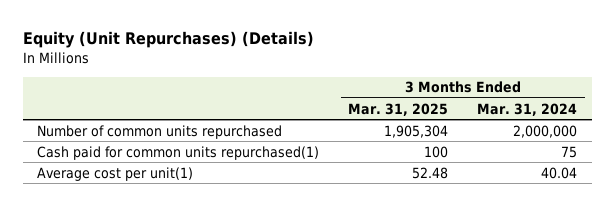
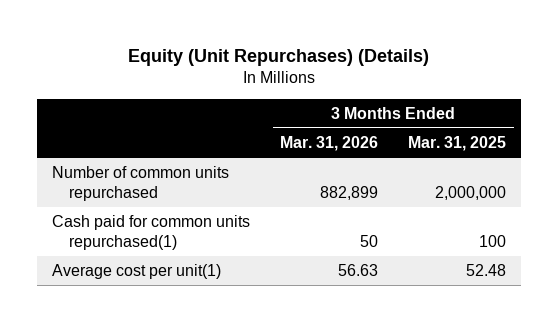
[477,102,578,116] Mar. 31, 2024 -> none
none -> [280,136,379,152] Mar. 31, 2026
[384,124,449,138] 1,905,304 -> [435,185,507,200] 2,000,000

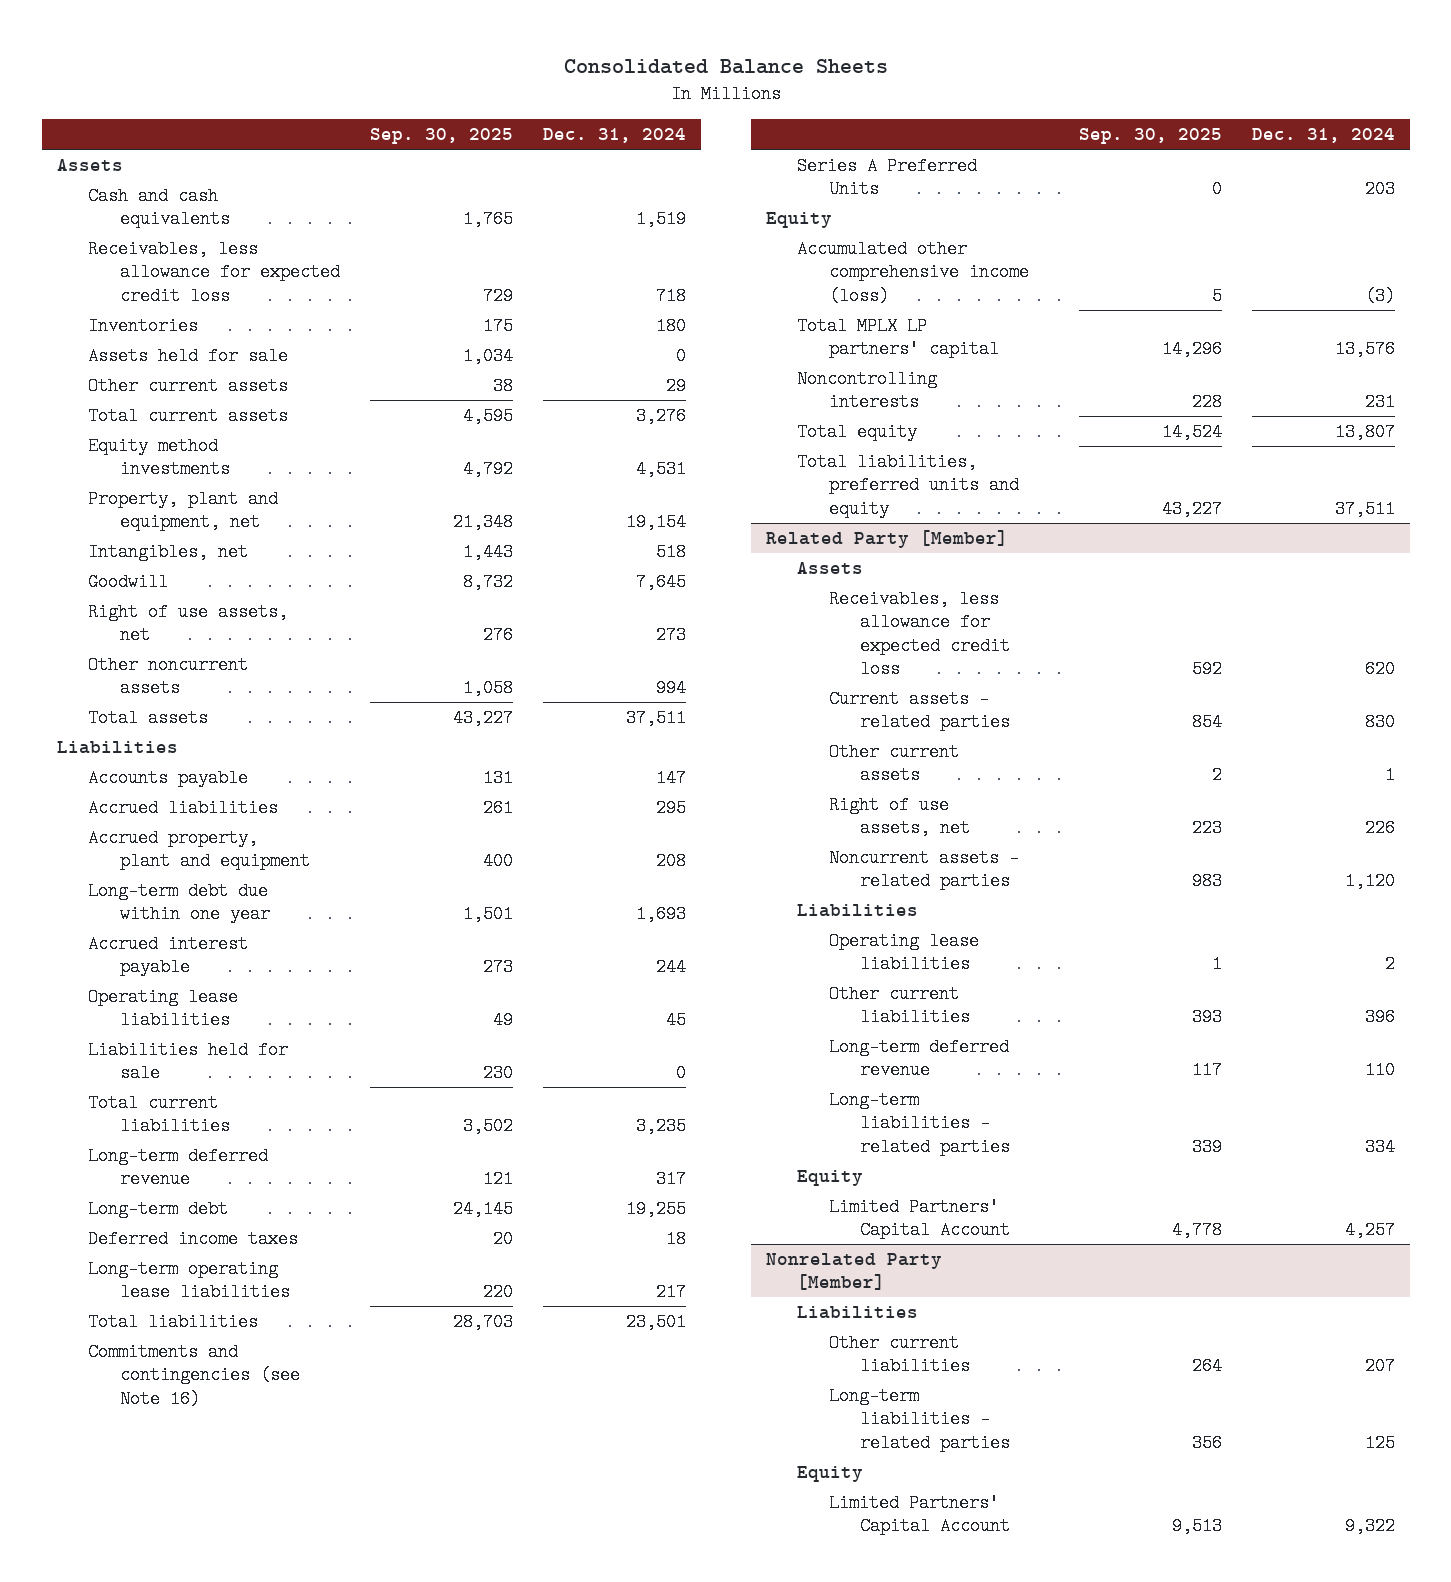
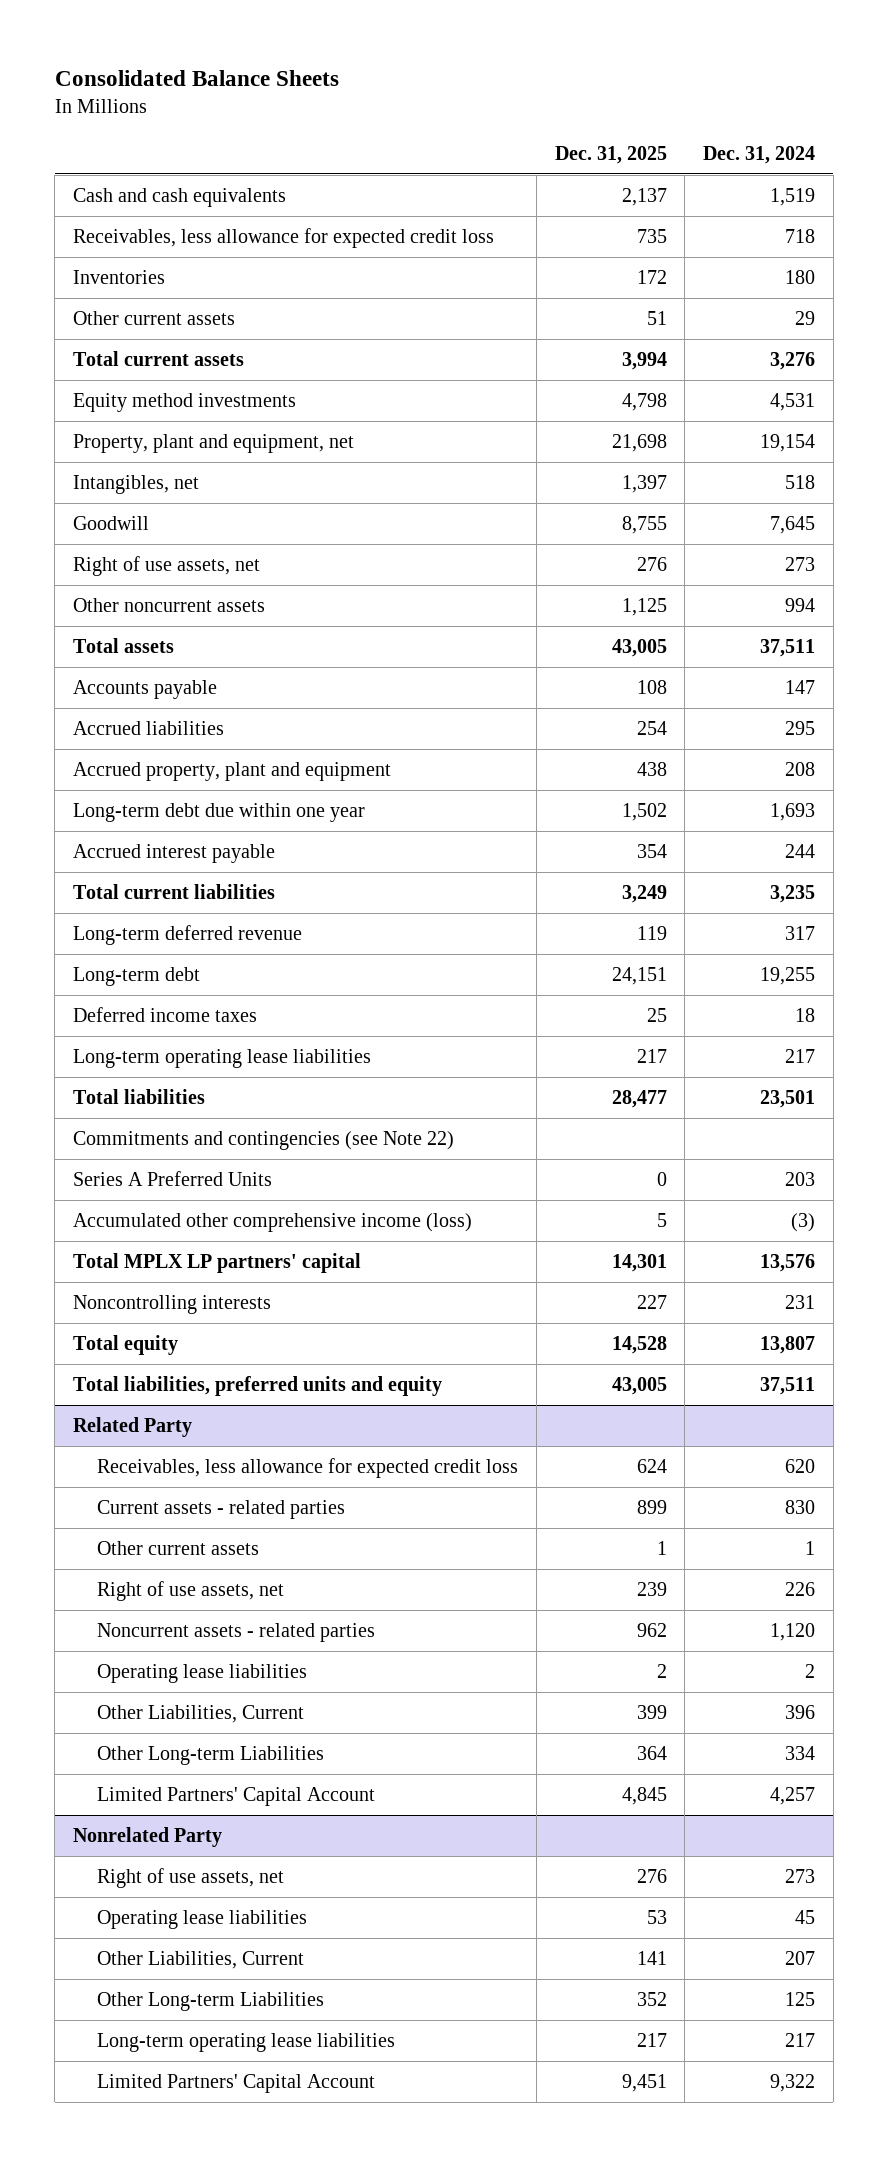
[369,128,513,145] Sep. 30, 2025 -> none
none -> [554,145,667,164] Dec. 31, 2025
[56,158,123,171] Assets -> none
[88,346,289,365] Assets held for sale -> none
[56,740,178,754] Liabilities -> none
[88,987,239,1030] Operating lease liabilities -> none
[88,1040,289,1083] Liabilities held for sale -> none
[88,1342,300,1408] Commitments and contingencies (see Note 16) -> [72,1131,454,1151] Commitments and contingencies (see Note 22)
[765,211,832,228] Equity -> none
[797,561,864,574] Assets -> none
[765,529,1008,548] Related Party [Member] -> [72,1417,192,1438] Related Party
[797,903,919,917] Liabilities -> none
[828,1037,1009,1080] Long-term deferred revenue -> none
[797,1169,864,1186] Equity -> none
[828,984,971,1027] Other current liabilities -> [97,1705,305,1724] Other Liabilities, Current
[828,1090,1011,1156] Long-term liabilities - related parties -> [97,1746,325,1766] Other Long-term Liabilities
[797,1305,919,1319] Liabilities -> none
[797,1465,864,1482] Equity -> none
[765,1252,942,1291] Nonrelated Party [Member] -> [72,1827,222,1848] Nonrelated Party
none -> [97,1868,285,1889] Right of use assets, net
none -> [97,1910,308,1930] Operating lease liabilities
[828,1333,971,1376] Other current liabilities -> [97,1951,305,1970] Other Liabilities, Current
[828,1386,1011,1452] Long-term liabilities - related parties -> [97,1992,325,2012] Other Long-term Liabilities
none -> [97,2033,396,2053] Long-term operating lease liabilities

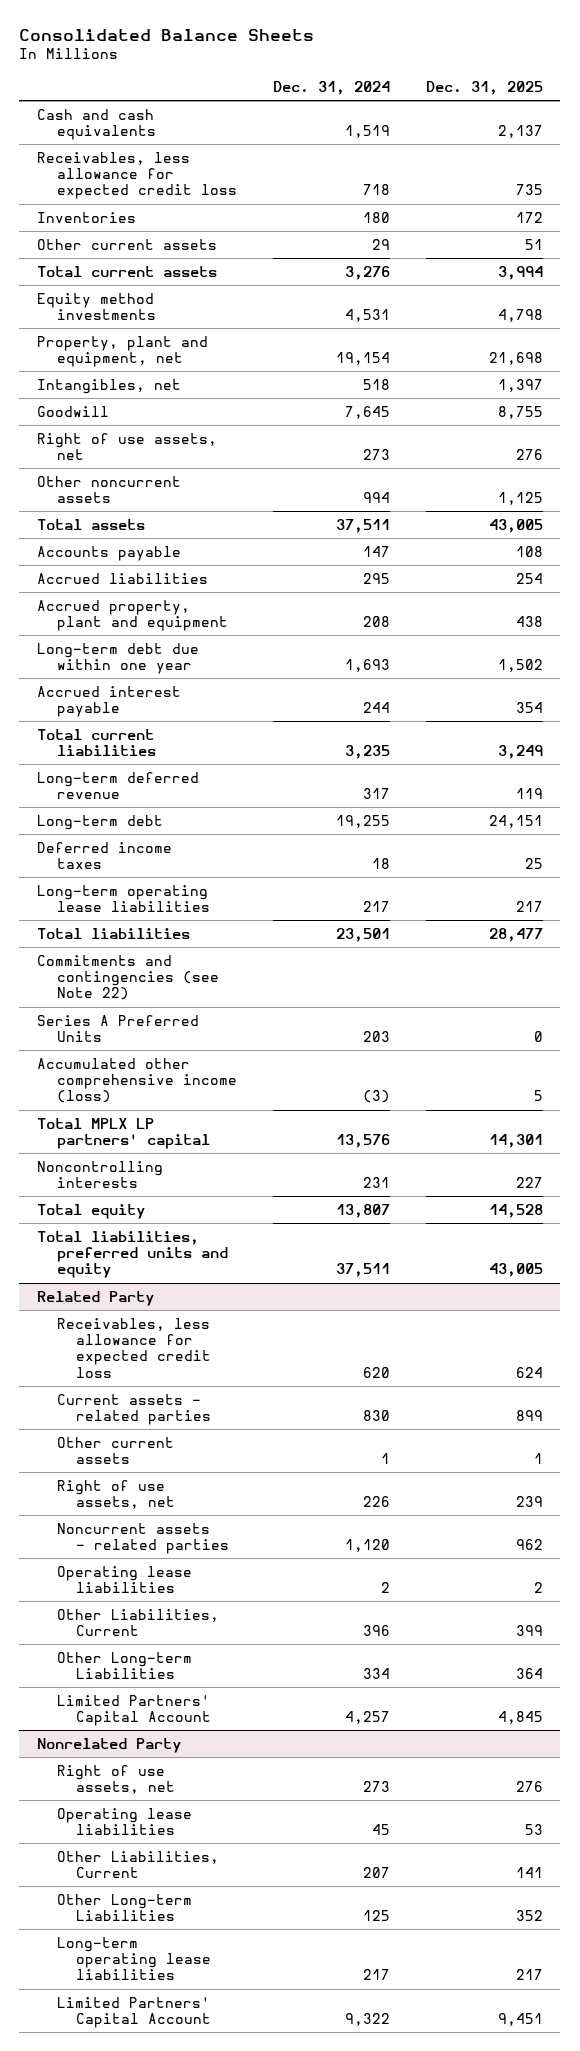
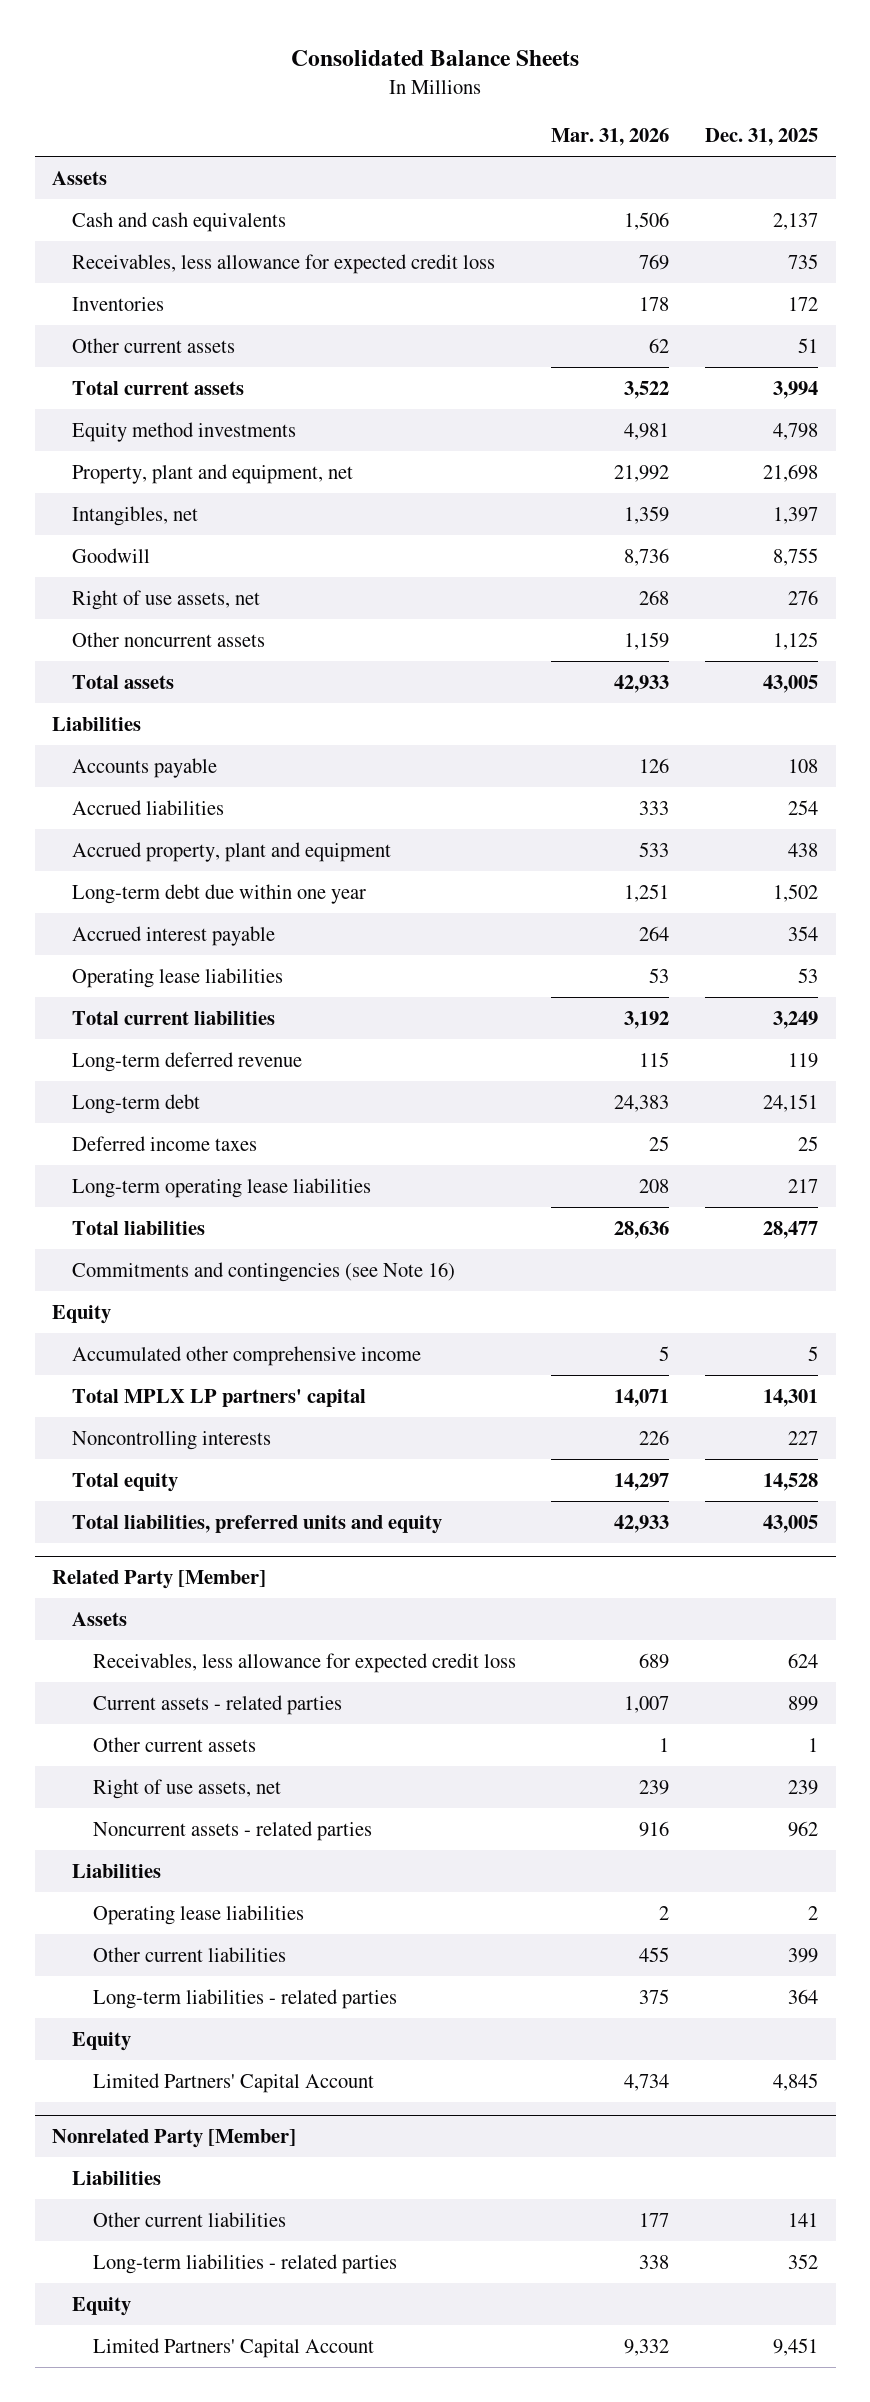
[272,81,390,96] Dec. 31, 2024 -> none
none -> [551,127,670,146] Mar. 31, 2026
none -> [52,170,108,185] Assets
none -> [52,716,142,731] Liabilities
none -> [72,967,284,988] Operating lease liabilities
[37,1014,200,1043] Series A Preferred Units -> none
[37,954,219,1001] Commitments and contingencies (see Note 22) -> [72,1261,456,1282] Commitments and contingencies (see Note 16)
none -> [52,1304,112,1324] Equity
[37,1057,237,1104] Accumulated other comprehensive income (loss) -> [72,1345,422,1366] Accumulated other comprehensive income
[37,1290,155,1306] Related Party -> [52,1569,267,1589] Related Party [Member]
none -> [72,1611,128,1626] Assets
none -> [72,1863,162,1878] Liabilities
[56,1608,219,1637] Other Liabilities, Current -> [92,1946,286,1962] Other current liabilities
[56,1651,192,1680] Other Long-term Liabilities -> [92,1988,397,2009] Long-term liabilities - related parties
none -> [72,2031,132,2051] Equity
[56,1764,176,1795] Right of use assets, net -> none
[56,1807,192,1836] Operating lease liabilities -> none
[56,1936,212,1981] Long-term operating lease liabilities -> none
[37,1737,182,1753] Nonrelated Party -> [52,2128,297,2148] Nonrelated Party [Member]
none -> [72,2170,162,2185] Liabilities
[56,1850,219,1879] Other Liabilities, Current -> [92,2211,286,2227] Other current liabilities
[56,1893,192,1922] Other Long-term Liabilities -> [92,2253,397,2274] Long-term liabilities - related parties
none -> [72,2296,132,2316] Equity

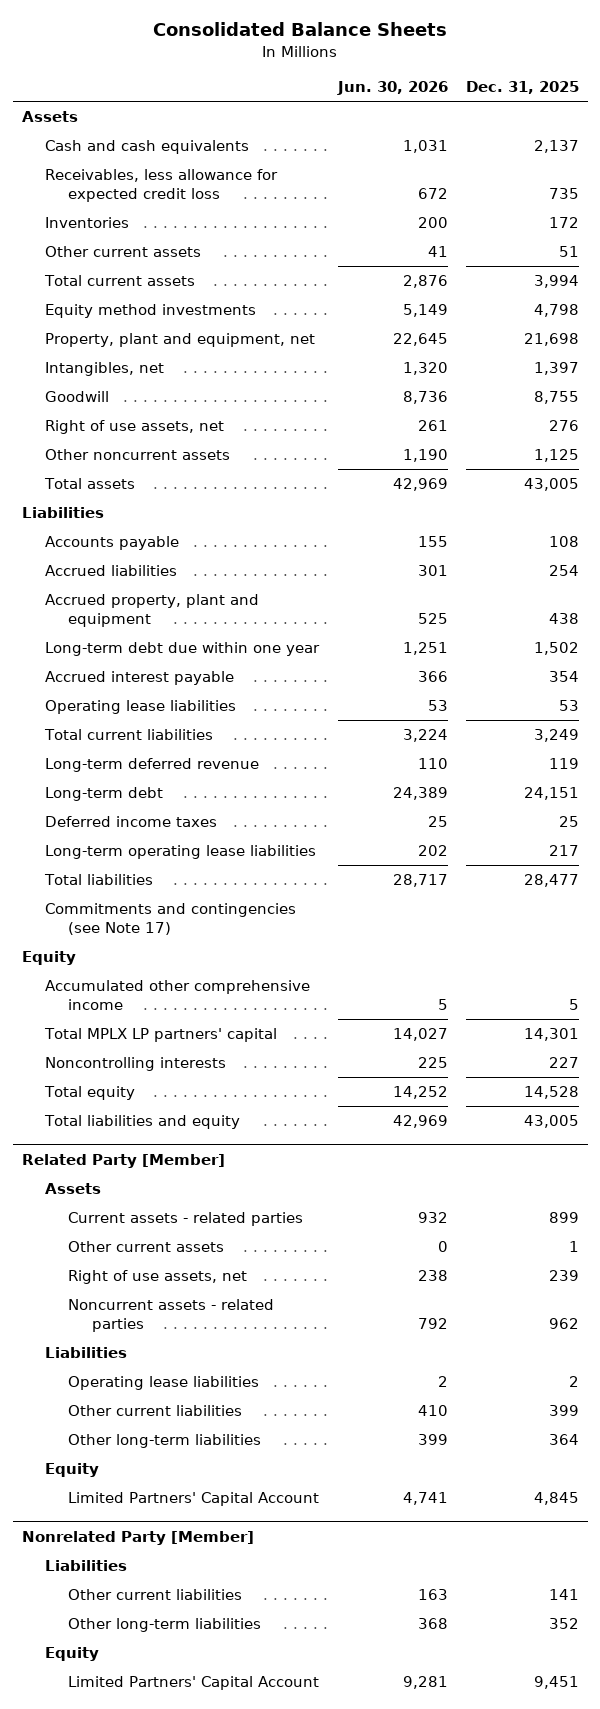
[551,127,670,146] Mar. 31, 2026 -> none
none -> [336,81,448,96] Jun. 30, 2026
[72,1261,456,1282] Commitments and contingencies (see Note 16) -> [45,903,297,936] Commitments and contingencies (see Note 17)
[72,1514,443,1534] Total liabilities, preferred units and equity -> [44,1115,241,1130] Total liabilities and equity
[92,1652,516,1673] Receivables, less allowance for expected credit loss -> none
[92,1988,397,2009] Long-term liabilities - related parties -> [68,1434,262,1449] Other long-term liabilities
[92,2253,397,2274] Long-term liabilities - related parties -> [68,1618,262,1633] Other long-term liabilities

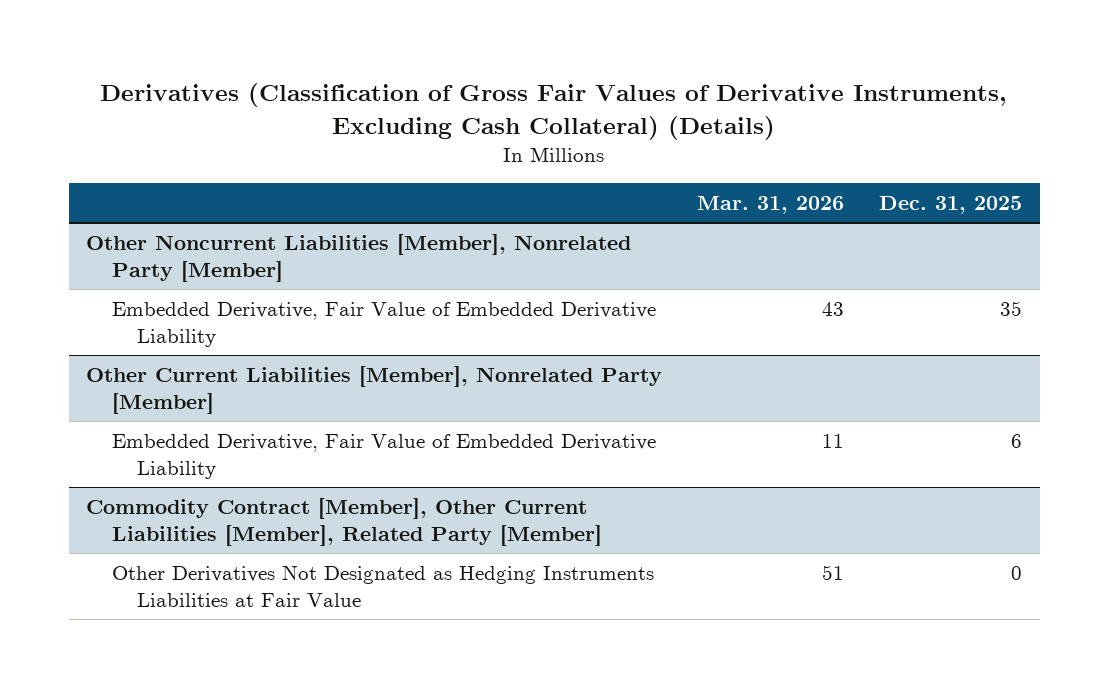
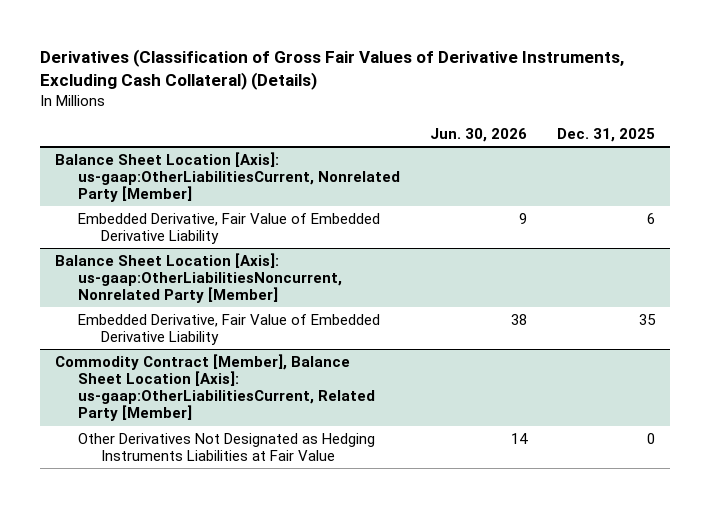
[697,195,845,214] Mar. 31, 2026 -> none
none -> [430,127,528,142] Jun. 30, 2026
[86,233,632,282] Other Noncurrent Liabilities [Member], Nonrelated Party [Member] -> none
[111,301,656,347] Embedded Derivative, Fair Value of Embedded Derivative Liability -> none
[86,365,663,414] Other Current Liabilities [Member], Nonrelated Party [Member] -> none
none -> [54,151,401,203] Balance Sheet Location [Axis]: us-gaap:OtherLiabilitiesCurrent, Nonrelated Party [Member]
[86,497,602,546] Commodity Contract [Member], Other Current Liabilities [Member], Related Party [Member] -> none
none -> [54,252,343,304] Balance Sheet Location [Axis]: us-gaap:OtherLiabilitiesNoncurrent, Nonrelated Party [Member]
none -> [78,313,381,345] Embedded Derivative, Fair Value of Embedded Derivative Liability
none -> [54,353,376,422] Commodity Contract [Member], Balance Sheet Location [Axis]: us-gaap:OtherLiabilitiesCurrent, Related Party [Member]

